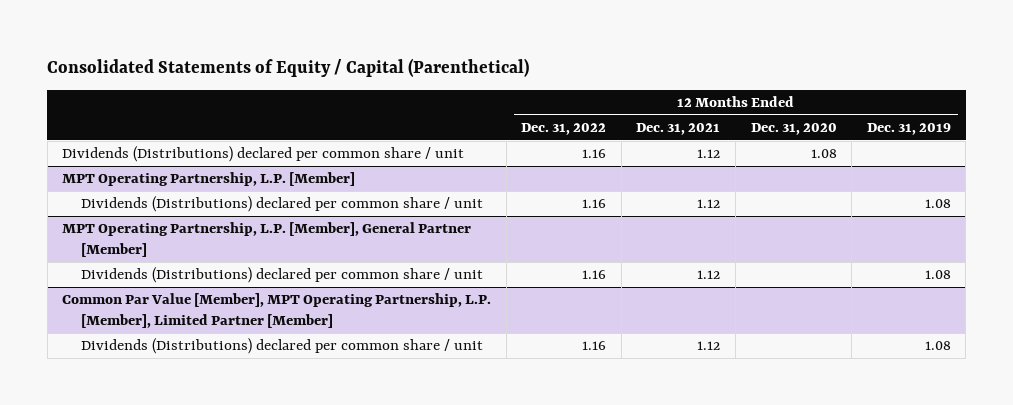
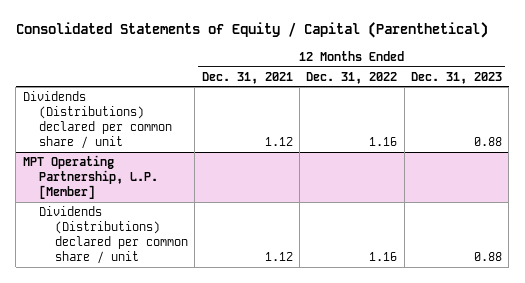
[750,123,837,136] Dec. 31, 2020 -> none
[866,123,951,136] Dec. 31, 2019 -> none
none -> [411,71,503,84] Dec. 31, 2023
[62,222,472,257] MPT Operating Partnership, L.P. [Member], General Partner [Member] -> none
[80,267,483,284] Dividends (Distributions) declared per common share / unit -> none
[62,293,492,328] Common Par Value [Member], MPT Operating Partnership, L.P. [Member], Limited Partner [Member] -> none
[80,338,483,355] Dividends (Distributions) declared per common share / unit -> none

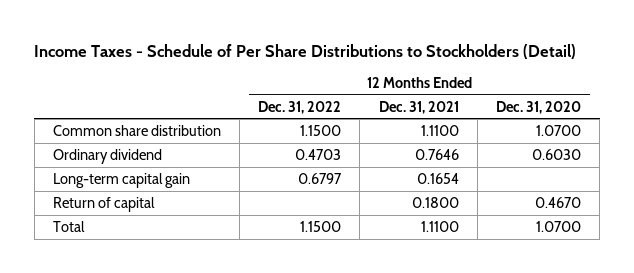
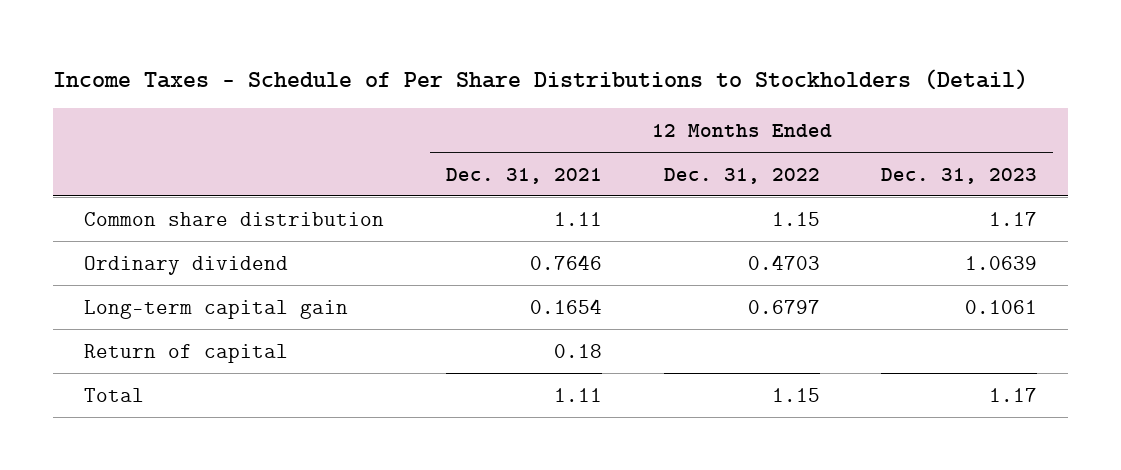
[495,100,581,114] Dec. 31, 2020 -> none
none -> [881,167,1038,184] Dec. 31, 2023
[300,124,342,136] 1.1500 -> [771,211,820,226] 1.15
[420,124,459,136] 1.1100 -> [553,211,602,226] 1.11
[411,196,459,208] 0.1800 -> [553,343,602,358] 0.18
[300,220,342,232] 1.1500 -> [771,387,820,402] 1.15
[420,220,459,232] 1.1100 -> [553,387,602,402] 1.11

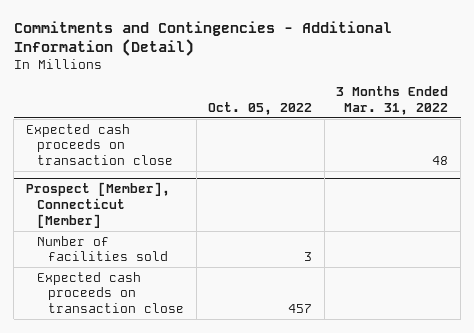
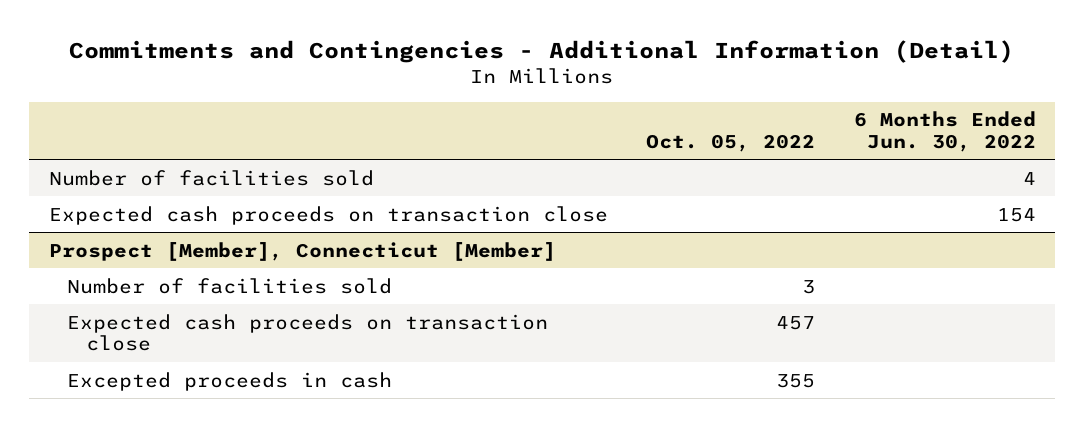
[336,86,449,116] 3 Months Ended Mar. 31, 2022 -> none
none -> [854,111,1037,152] 6 Months Ended Jun. 30, 2022
none -> [48,169,374,186] Number of facilities sold
none -> [67,371,393,391] Excepted proceeds in cash

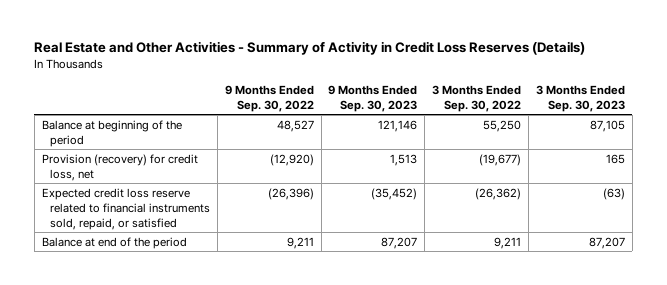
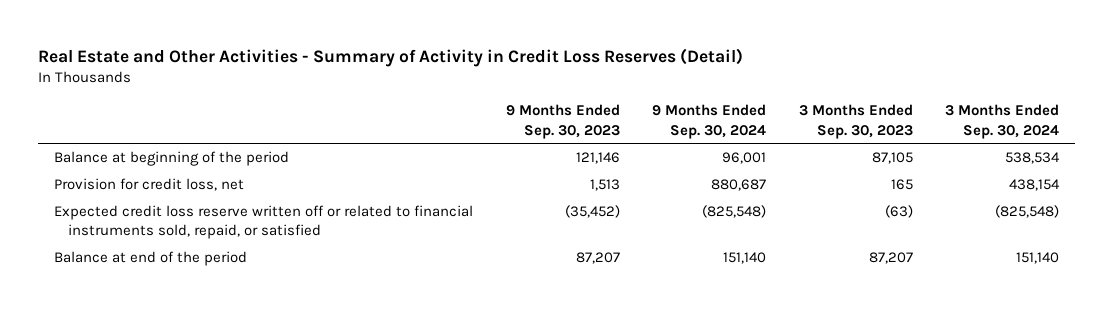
[34,41,586,56] Real Estate and Other Activities - Summary of Activity in Credit Loss Reserves (Details) -> [37,47,743,67] Real Estate and Other Activities - Summary of Activity in Credit Loss Reserves (Detail)
[224,84,314,112] 9 Months Ended Sep. 30, 2022 -> none
[432,84,522,112] 3 Months Ended Sep. 30, 2022 -> none
none -> [652,104,767,139] 9 Months Ended Sep. 30, 2024
none -> [945,104,1060,139] 3 Months Ended Sep. 30, 2024
[41,153,198,181] Provision (recovery) for credit loss, net -> [54,178,245,192] Provision for credit loss, net
[41,187,210,230] Expected credit loss reserve related to financial instruments sold, repaid, or satisfied -> [54,205,474,240] Expected credit loss reserve written off or related to financial instruments sold, repaid, or satisfied

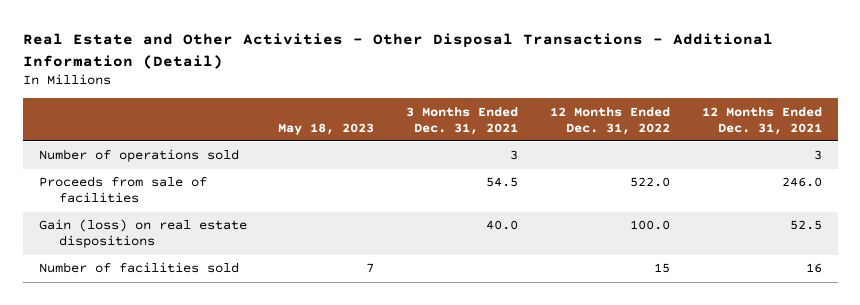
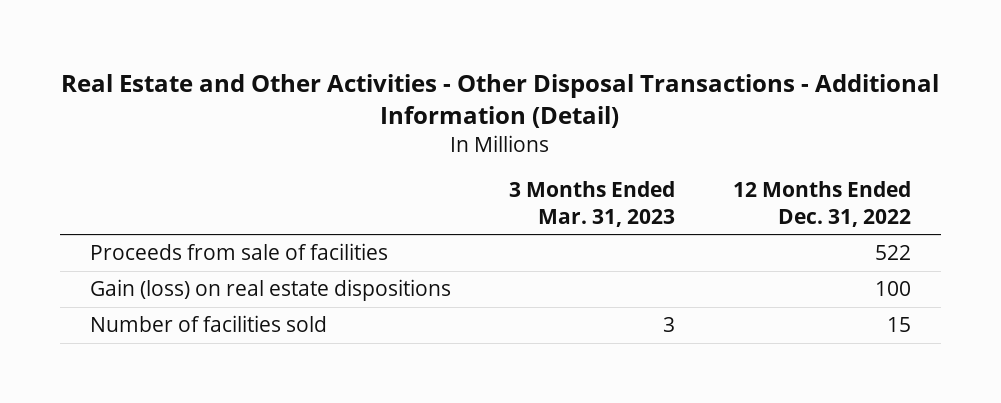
[278,122,375,135] May 18, 2023 -> none
[406,106,519,135] 3 Months Ended Dec. 31, 2021 -> none
[701,106,822,135] 12 Months Ended Dec. 31, 2021 -> none
none -> [508,181,675,227] 3 Months Ended Mar. 31, 2023
[38,149,239,163] Number of operations sold -> none
[630,177,671,188] 522.0 -> [875,245,912,261] 522
[630,220,671,231] 100.0 -> [875,281,912,297] 100

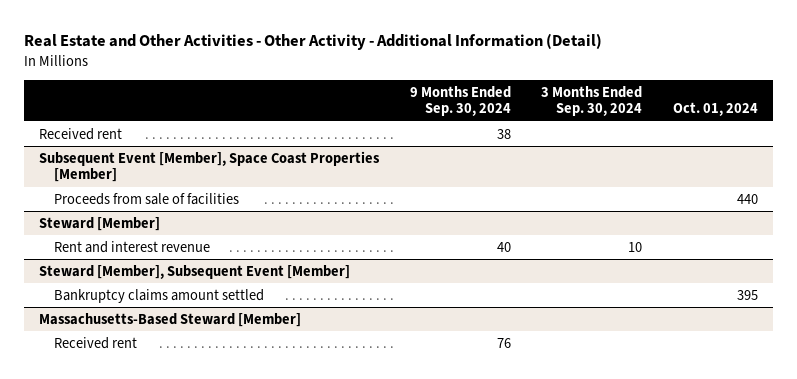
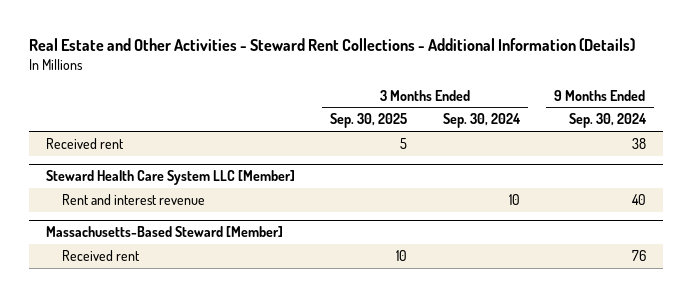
[23,33,602,51] Real Estate and Other Activities - Other Activity - Additional Information (Detail) -> [28,37,635,51] Real Estate and Other Activities - Steward Rent Collections - Additional Information (Details)
[672,102,758,117] Oct. 01, 2024 -> none
none -> [330,113,408,129] Sep. 30, 2025
[39,150,381,183] Subsequent Event [Member], Space Coast Properties [Member] -> none
[54,192,240,205] Proceeds from sale of facilities -> none
[39,216,161,231] Steward [Member] -> [46,170,296,186] Steward Health Care System LLC [Member]
[39,264,351,279] Steward [Member], Subsequent Event [Member] -> none
[54,288,265,303] Bankruptcy claims amount settled -> none

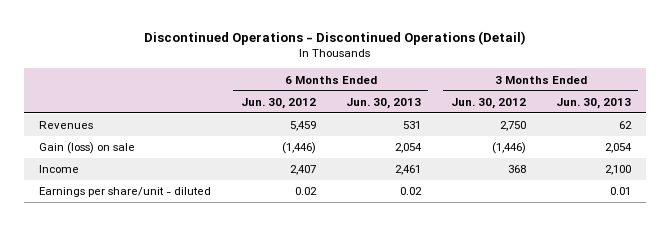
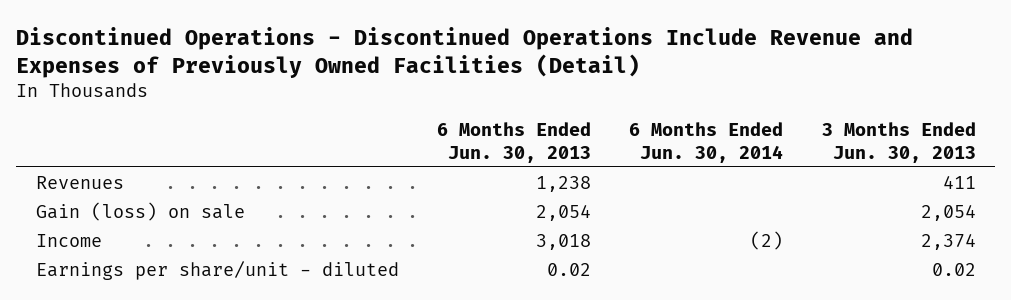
[143,30,526,45] Discontinued Operations - Discontinued Operations (Detail) -> [16,26,914,78] Discontinued Operations - Discontinued Operations Include Revenue and Expenses of Previously Owned Facilities (Detail)
[240,97,316,109] Jun. 30, 2012 -> none
[450,97,526,109] Jun. 30, 2012 -> none
none -> [629,121,784,163] 6 Months Ended Jun. 30, 2014
[402,121,421,130] 531 -> [535,175,591,192] 1,238
[618,121,632,130] 62 -> [942,175,976,189] 411
[394,165,421,176] 2,461 -> [535,233,591,250] 3,018
[604,165,631,176] 2,100 -> [920,233,976,250] 2,374
[609,187,631,196] 0.01 -> [931,262,976,276] 0.02

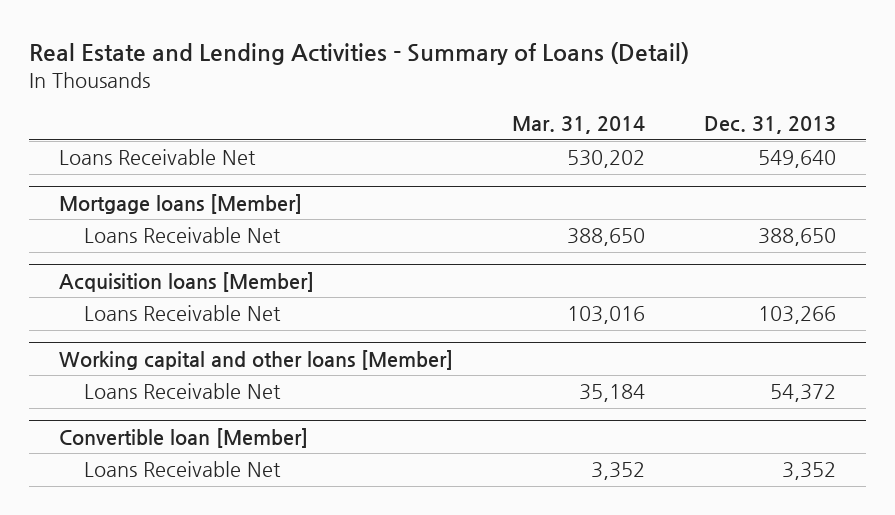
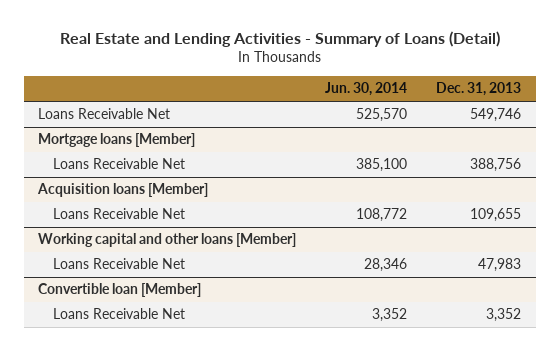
[512,115,646,134] Mar. 31, 2014 -> none
none -> [325,82,408,97] Jun. 30, 2014
[758,150,837,169] 549,640 -> [470,108,522,123] 549,746
[758,228,837,247] 388,650 -> [470,158,522,173] 388,756
[758,306,837,325] 103,266 -> [470,208,522,223] 109,655
[770,384,837,403] 54,372 -> [478,258,522,273] 47,983

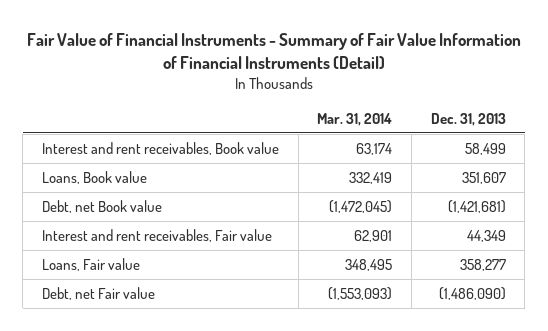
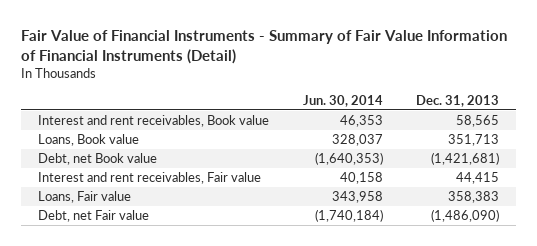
[317,112,393,126] Mar. 31, 2014 -> none
none -> [302,95,383,108] Jun. 30, 2014
[464,142,506,155] 58,499 -> [456,115,500,128] 58,565
[461,171,506,184] 351,607 -> [448,134,500,147] 351,713
[466,229,506,242] 44,349 -> [456,172,500,185] 44,415
[459,258,506,271] 358,277 -> [448,191,500,204] 358,383

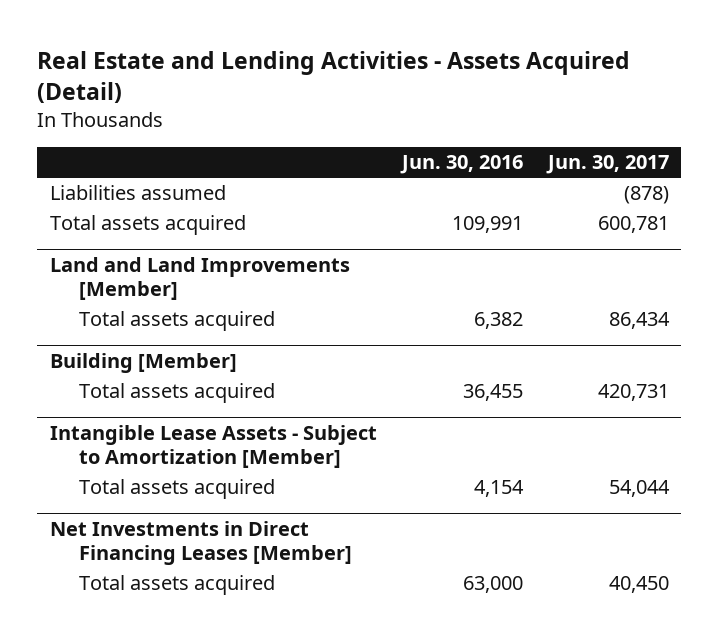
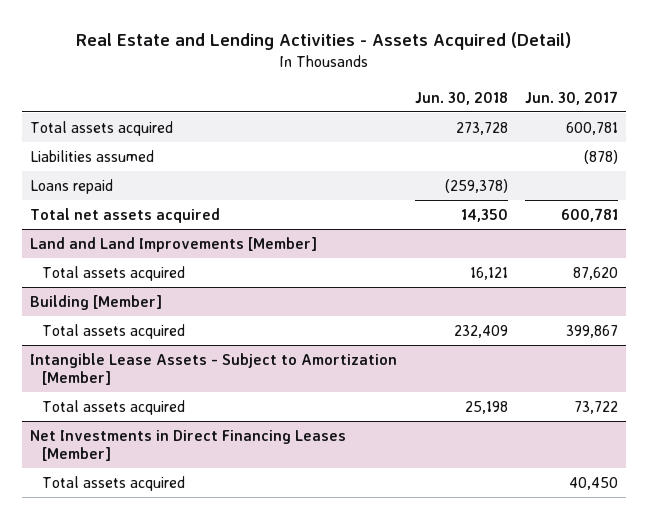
[399,155,523,175] Jun. 30, 2016 -> none
none -> [414,91,508,105] Jun. 30, 2018
[49,185,226,201] Liabilities assumed -> [30,149,155,162] Liabilities assumed
none -> [30,178,114,194] Loans repaid
none -> [30,207,221,223] Total net assets acquired
[608,312,670,330] 86,434 -> [572,266,618,280] 87,620
[597,384,669,402] 420,731 -> [565,324,618,338] 399,867
[608,480,670,498] 54,044 -> [573,400,618,414] 73,722

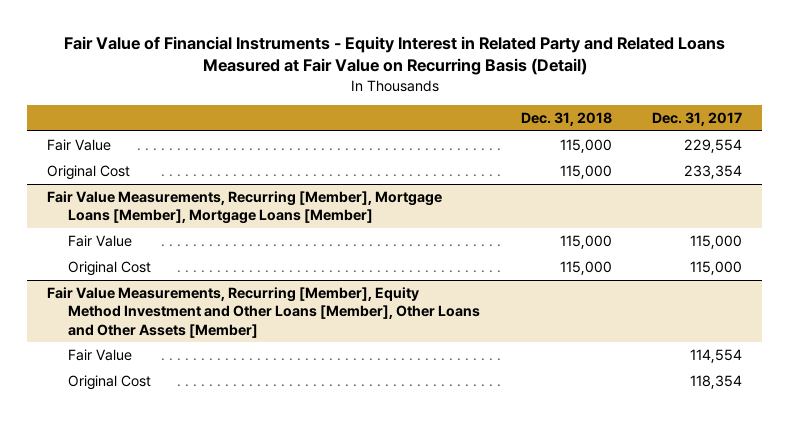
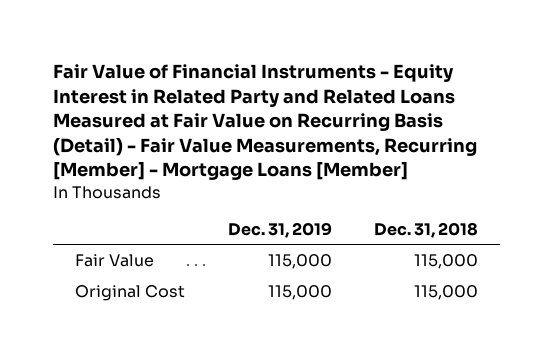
[63,36,725,76] Fair Value of Financial Instruments - Equity Interest in Related Party and Related Loans Measured at Fair Value on Recurring Basis (Detail) -> [53,64,478,181] Fair Value of Financial Instruments - Equity Interest in Related Party and Related Loans Measured at Fair Value on Recurring Basis (Detail) - Fair Value Measurements, Recurring [Member] - Mortgage Loans [Member]
[652,111,743,126] Dec. 31, 2017 -> none
none -> [227,221,332,238] Dec. 31, 2019
[47,190,443,225] Fair Value Measurements, Recurring [Member], Mortgage Loans [Member], Mortgage Loans [Member] -> none
[68,234,133,247] Fair Value -> none
[68,260,152,276] Original Cost -> none
[47,286,481,338] Fair Value Measurements, Recurring [Member], Equity Method Investment and Other Loans [Member], Other Loans and Other Assets [Member] -> none
[68,348,133,361] Fair Value -> none
[68,374,152,390] Original Cost -> none

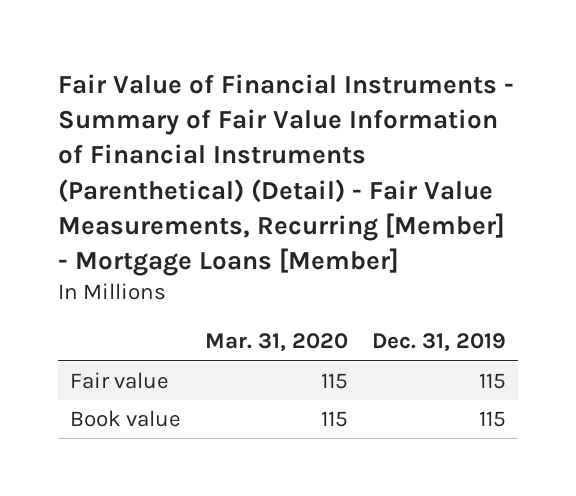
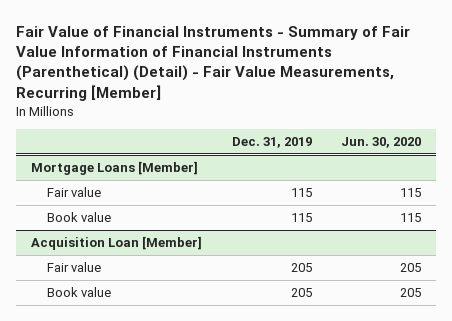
[57,74,514,276] Fair Value of Financial Instruments - Summary of Fair Value Information of Financial Instruments (Parenthetical) (Detail) - Fair Value Measurements, Recurring [Member] - Mortgage Loans [Member] -> [16,25,411,101] Fair Value of Financial Instruments - Summary of Fair Value Information of Financial Instruments (Parenthetical) (Detail) - Fair Value Measurements, Recurring [Member]
[205,333,349,353] Mar. 31, 2020 -> none
none -> [341,136,422,148] Jun. 30, 2020
none -> [31,161,199,176] Mortgage Loans [Member]
none -> [31,236,203,251] Acquisition Loan [Member]
none -> [47,262,102,273] Fair value
none -> [47,287,112,298] Book value

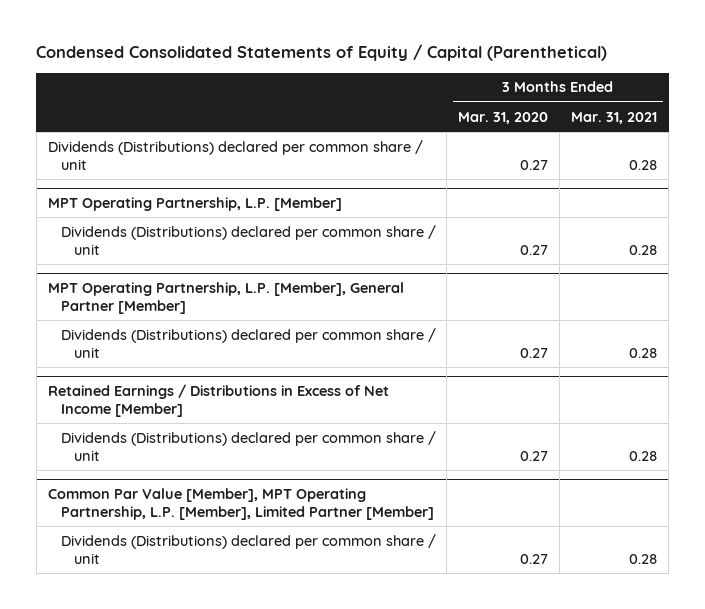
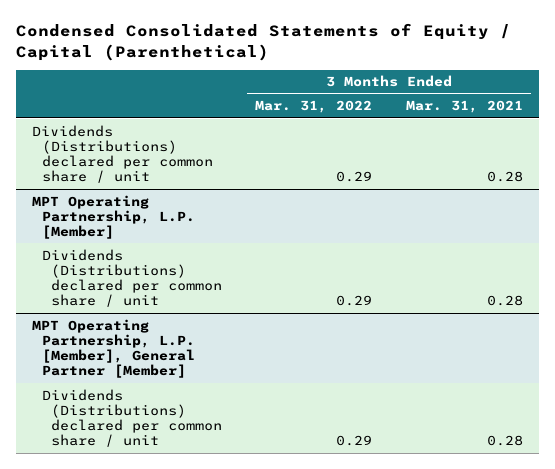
[458,111,549,124] Mar. 31, 2020 -> none
none -> [255,100,373,114] Mar. 31, 2022
[47,383,389,417] Retained Earnings / Distributions in Excess of Net Income [Member] -> none
[60,430,436,461] Dividends (Distributions) declared per common share / unit -> none
[47,487,434,520] Common Par Value [Member], MPT Operating Partnership, L.P. [Member], Limited Partner [Member] -> none
[60,533,436,564] Dividends (Distributions) declared per common share / unit -> none

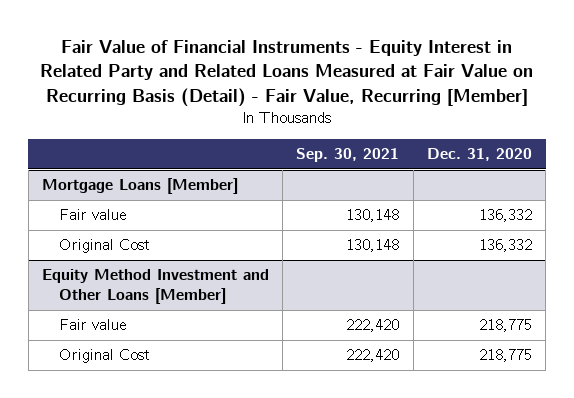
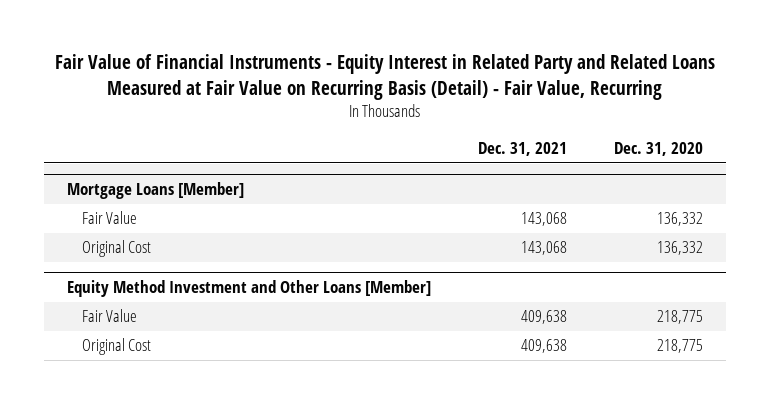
[39,39,533,107] Fair Value of Financial Instruments - Equity Interest in Related Party and Related Loans Measured at Fair Value on Recurring Basis (Detail) - Fair Value, Recurring [Member] -> [54,54,715,100] Fair Value of Financial Instruments - Equity Interest in Related Party and Related Loans Measured at Fair Value on Recurring Basis (Detail) - Fair Value, Recurring
[296,148,400,163] Sep. 30, 2021 -> none
none -> [477,142,567,157] Dec. 31, 2021
[59,209,127,221] Fair value -> [82,211,138,225] Fair Value
[59,319,127,331] Fair value -> [82,309,138,323] Fair Value

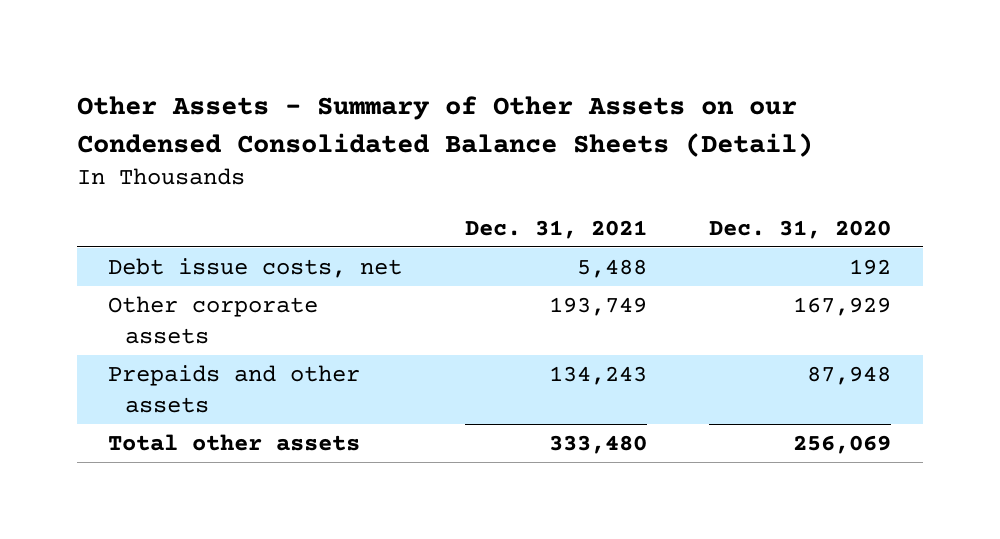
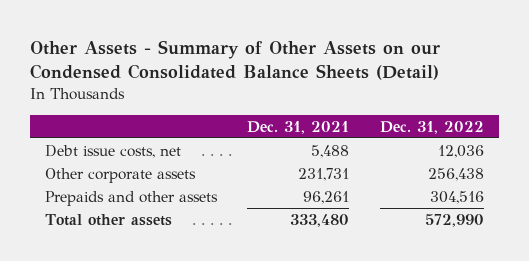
[709,219,892,239] Dec. 31, 2020 -> none
none -> [379,120,484,134] Dec. 31, 2022
[548,297,647,317] 193,749 -> [298,167,350,181] 231,731
[548,366,647,386] 134,243 -> [303,190,350,204] 96,261

